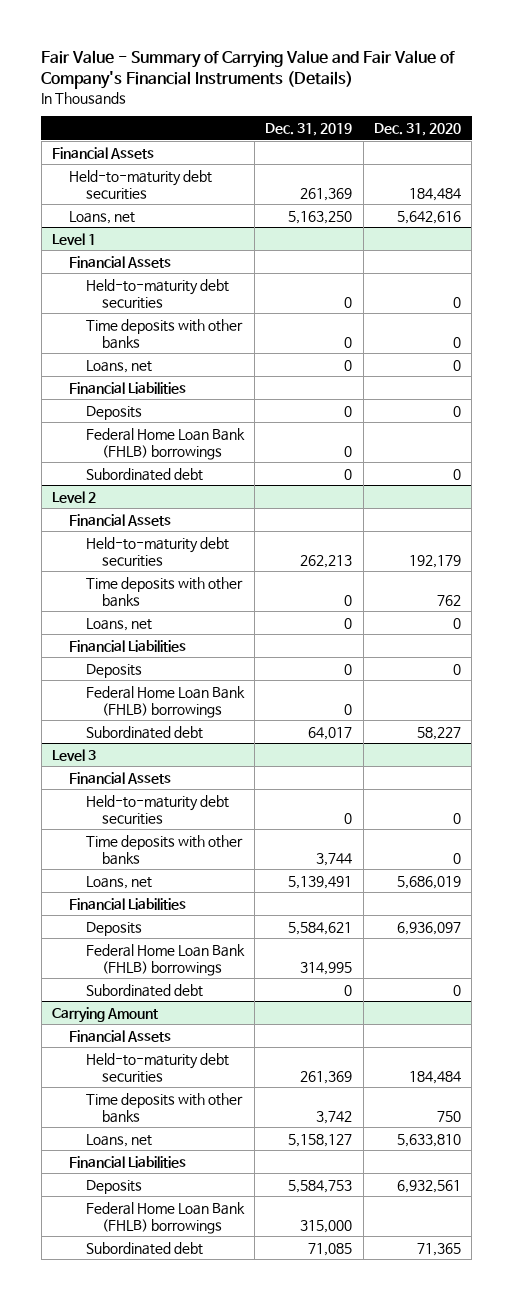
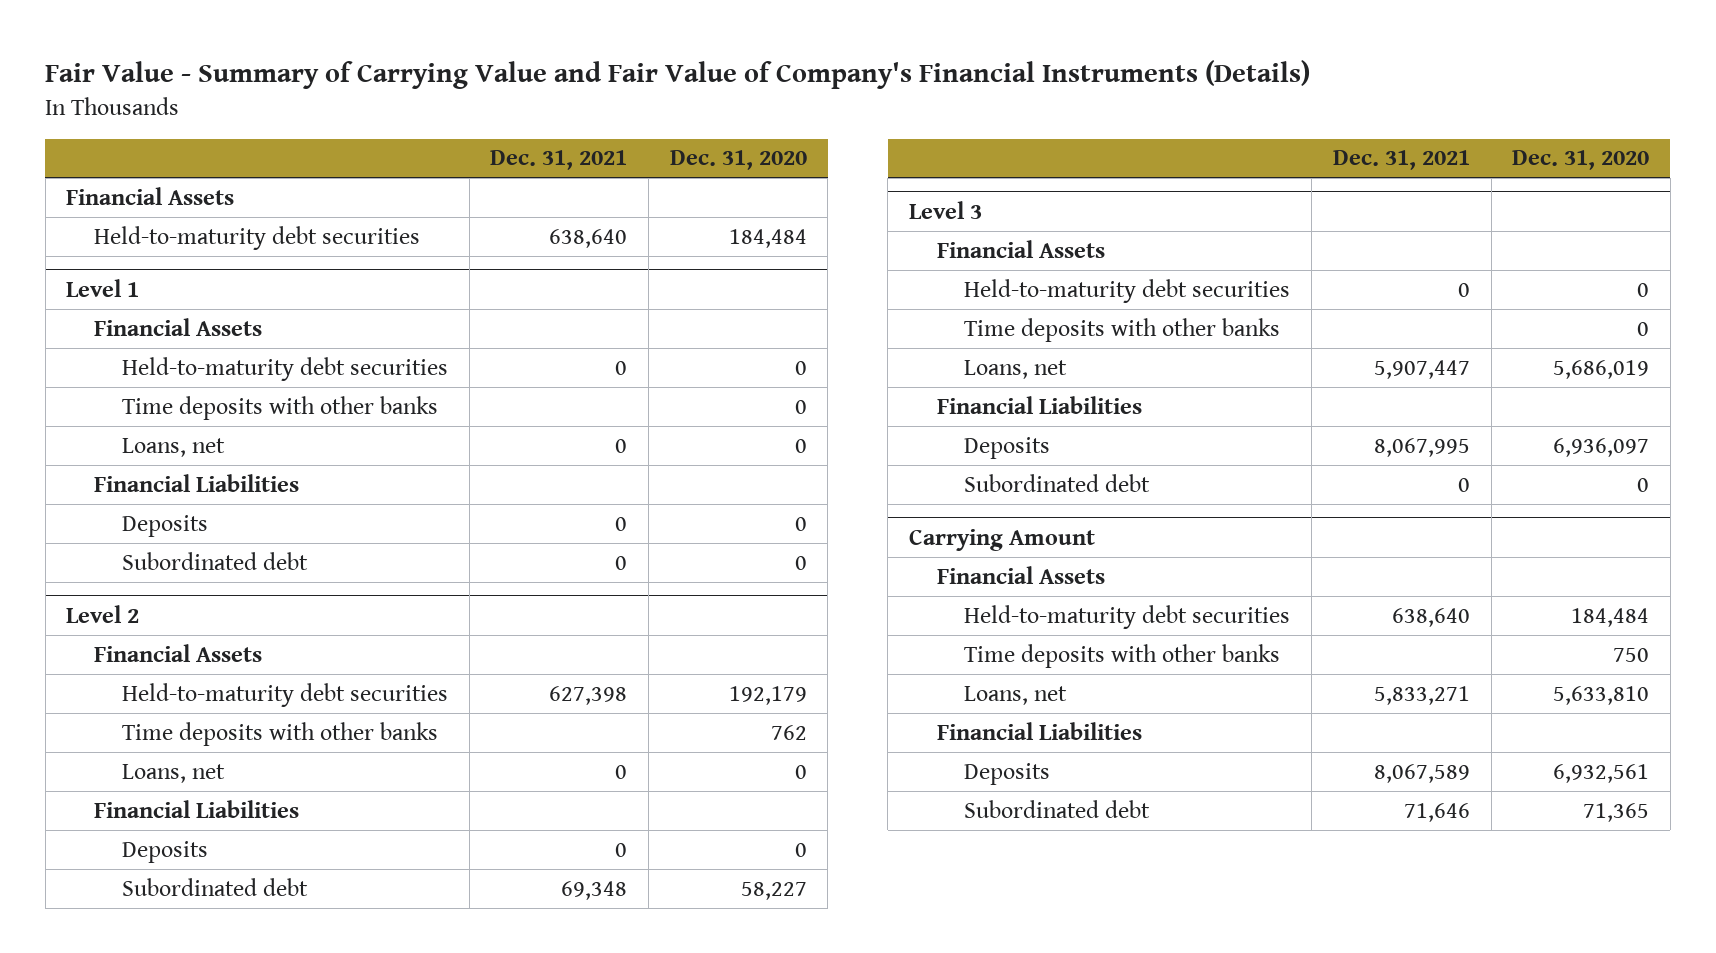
[265,123,353,137] Dec. 31, 2019 -> none
none -> [490,150,628,171] Dec. 31, 2021
[68,210,135,224] Loans, net -> none
[85,427,245,460] Federal Home Loan Bank (FHLB) borrowings -> none
[85,685,245,718] Federal Home Loan Bank (FHLB) borrowings -> none
[85,943,245,976] Federal Home Loan Bank (FHLB) borrowings -> none
[85,1201,245,1234] Federal Home Loan Bank (FHLB) borrowings -> none

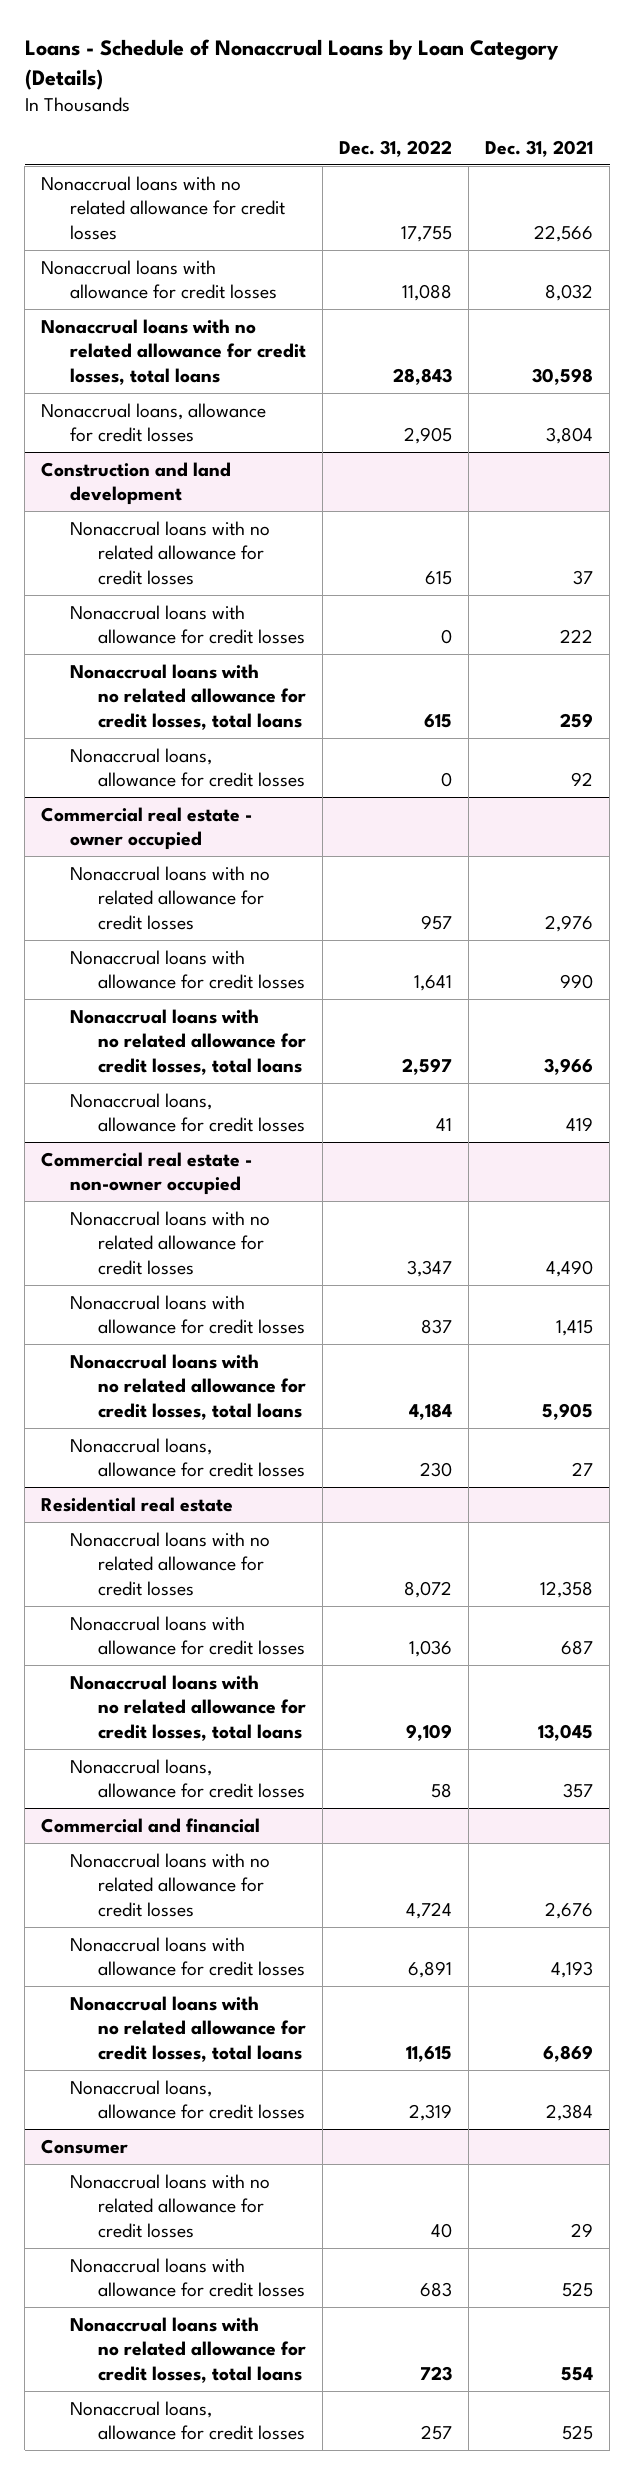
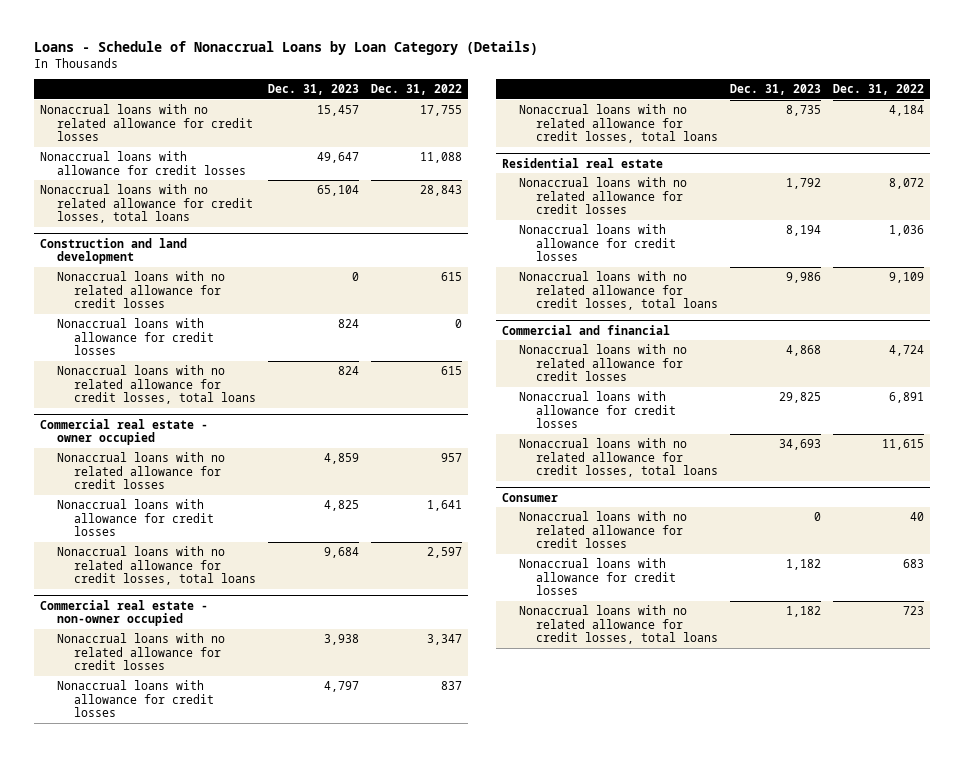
[485,139,594,157] Dec. 31, 2021 -> none
none -> [267,84,359,96] Dec. 31, 2023
[41,402,267,443] Nonaccrual loans, allowance for credit losses -> none
[69,747,305,788] Nonaccrual loans, allowance for credit losses -> none
[69,1092,305,1133] Nonaccrual loans, allowance for credit losses -> none
[69,1437,305,1478] Nonaccrual loans, allowance for credit losses -> none
[69,1758,305,1799] Nonaccrual loans, allowance for credit losses -> none
[69,2079,305,2120] Nonaccrual loans, allowance for credit losses -> none
[69,2400,305,2441] Nonaccrual loans, allowance for credit losses -> none

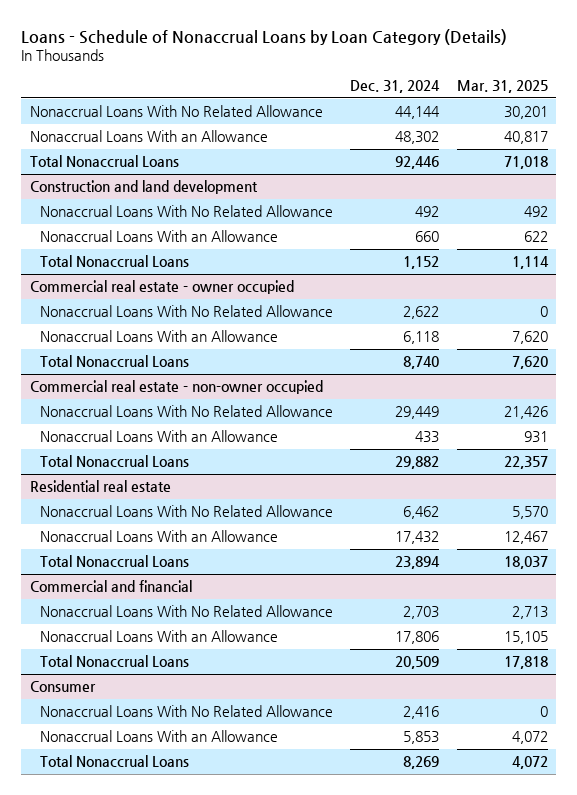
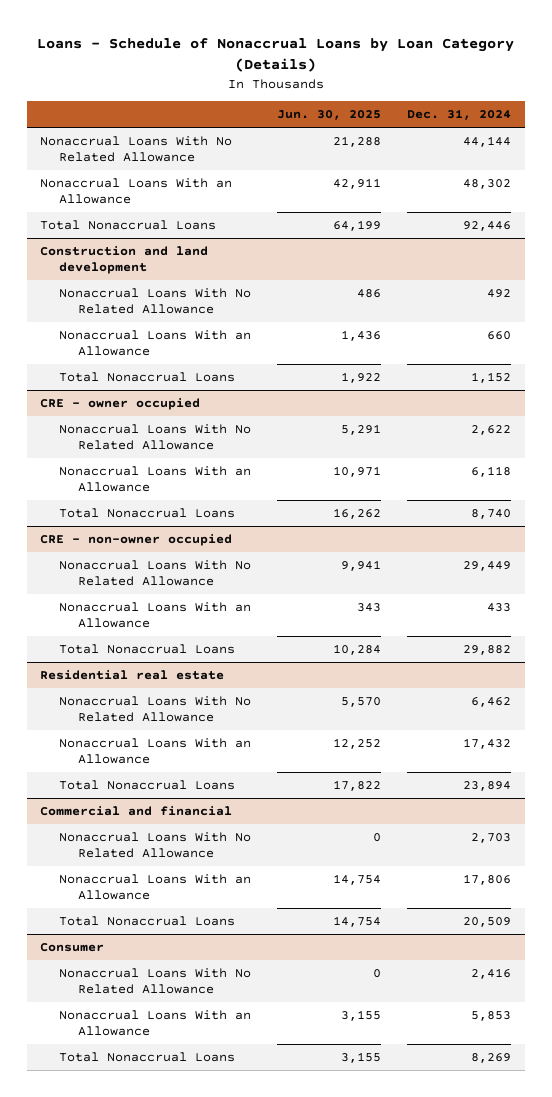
[456,80,548,94] Mar. 31, 2025 -> none
none -> [277,110,382,121] Jun. 30, 2025
[29,280,294,295] Commercial real estate - owner occupied -> [40,398,201,411] CRE - owner occupied
[29,380,323,395] Commercial real estate - non-owner occupied -> [40,534,233,547] CRE - non-owner occupied

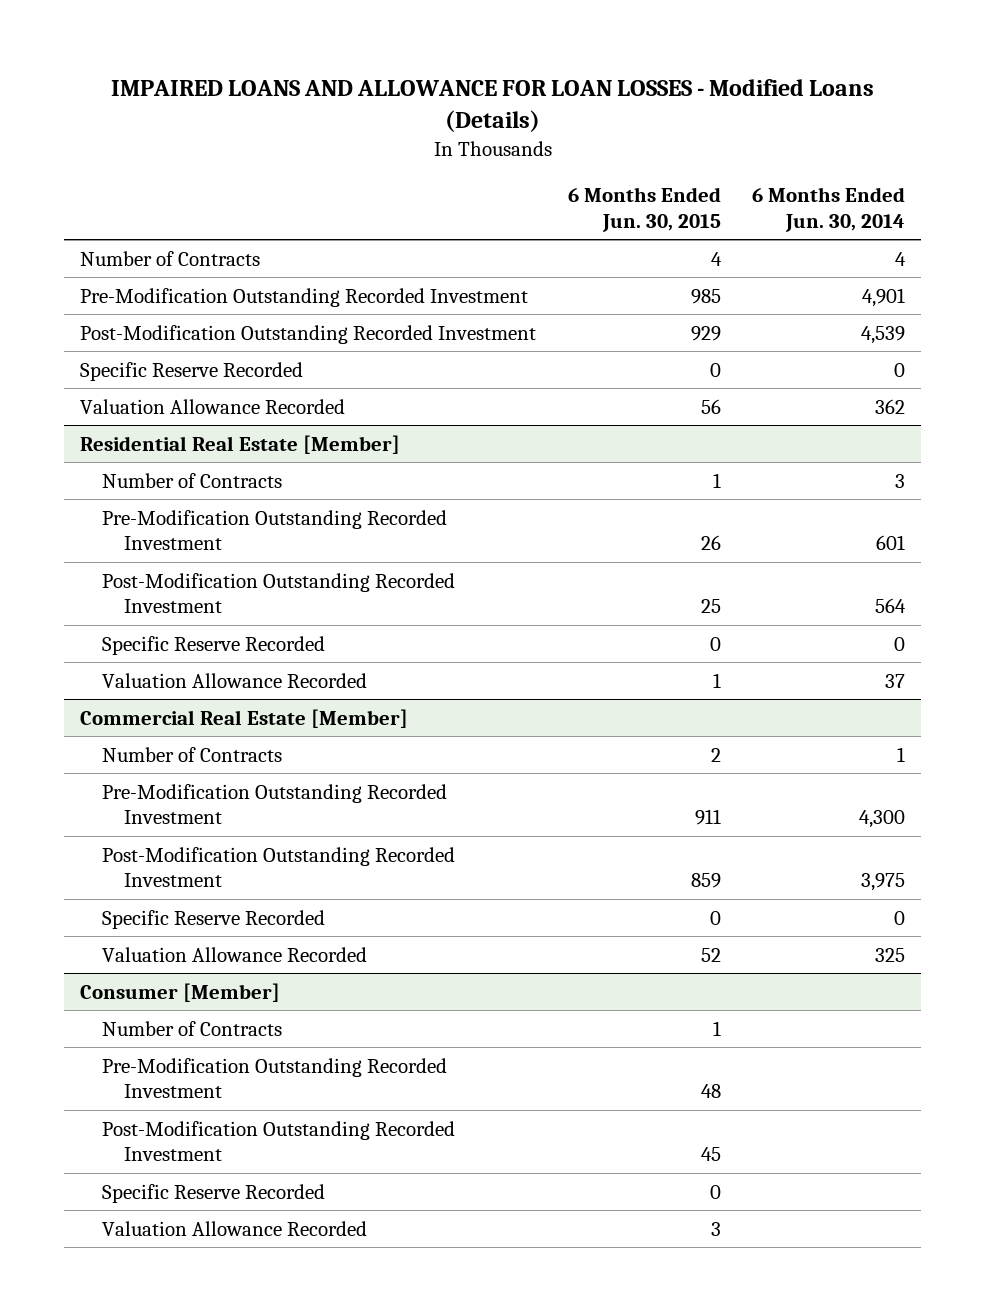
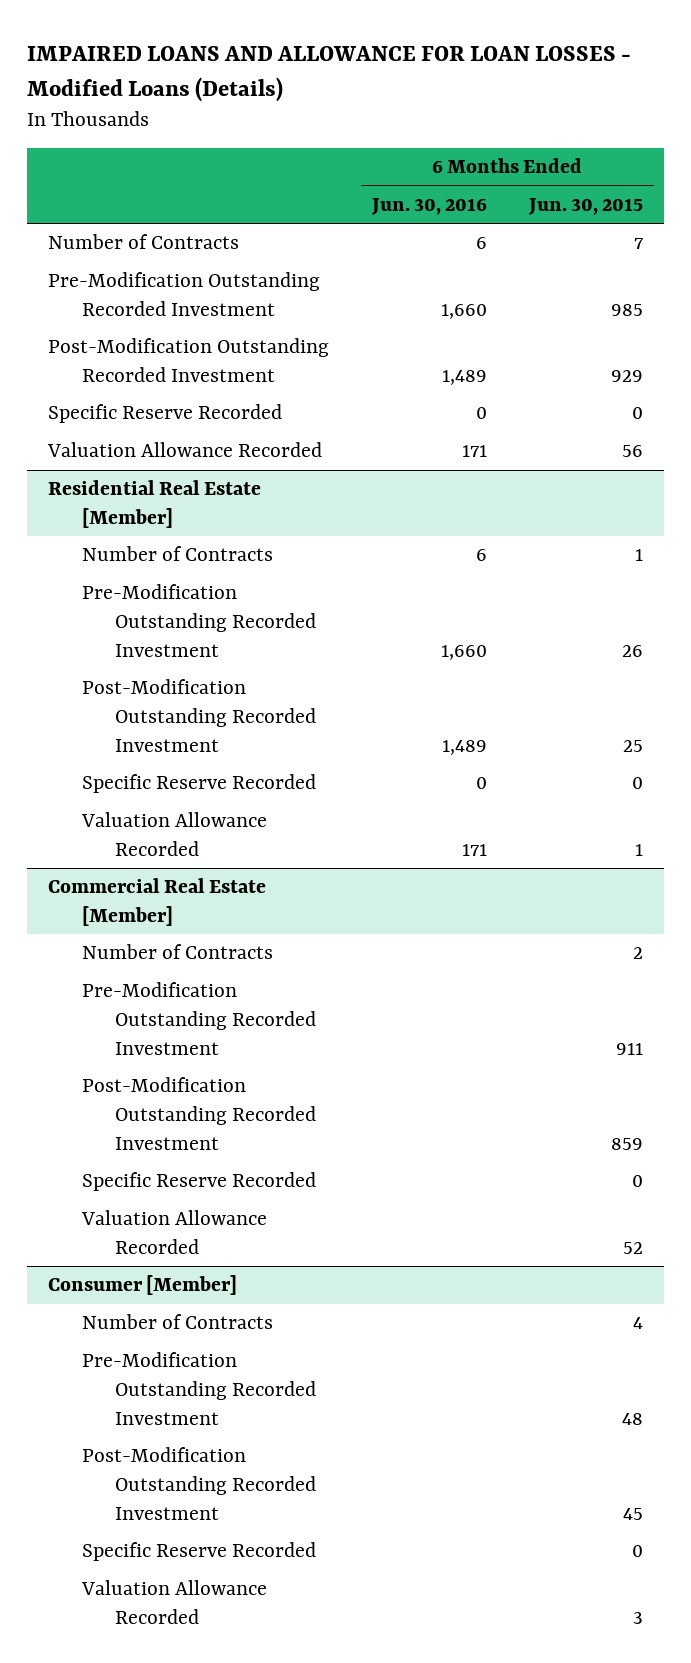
[752,187,906,232] 6 Months Ended Jun. 30, 2014 -> none
none -> [370,197,487,215] Jun. 30, 2016
[710,251,722,266] 4 -> [634,238,644,250] 7
[712,1020,721,1036] 1 -> [633,1317,644,1330] 4

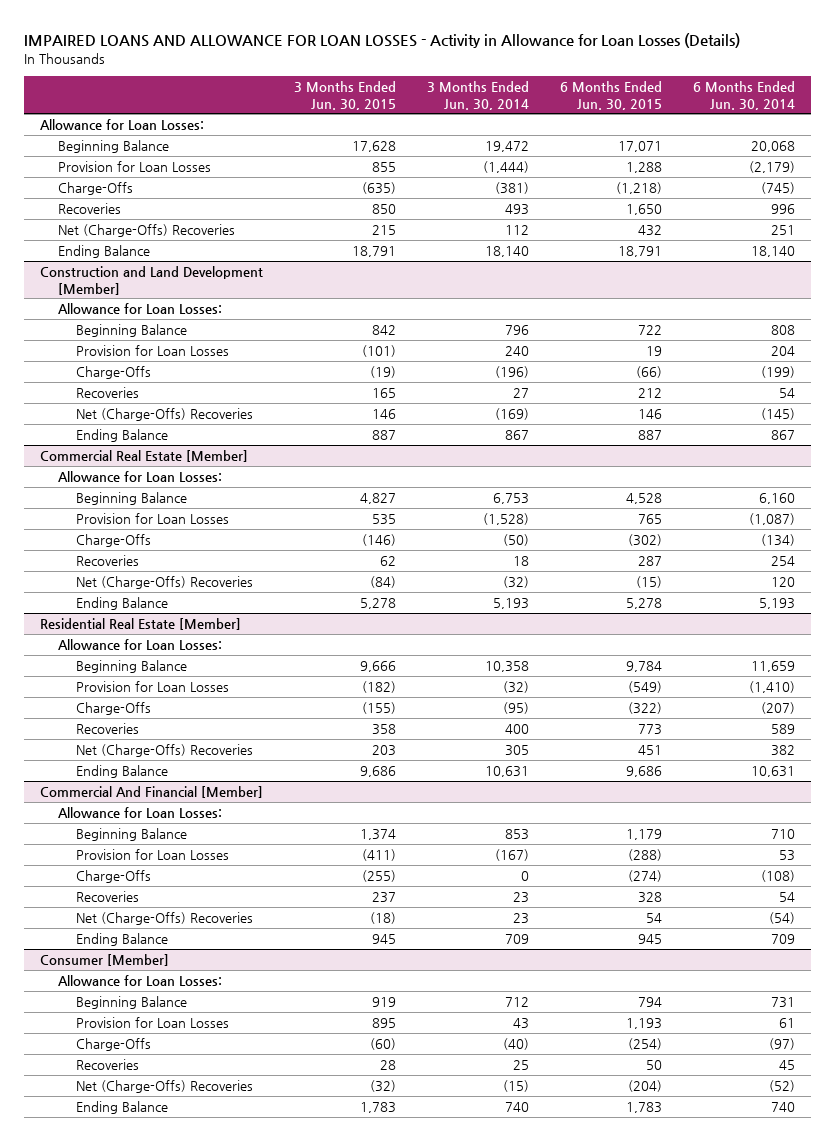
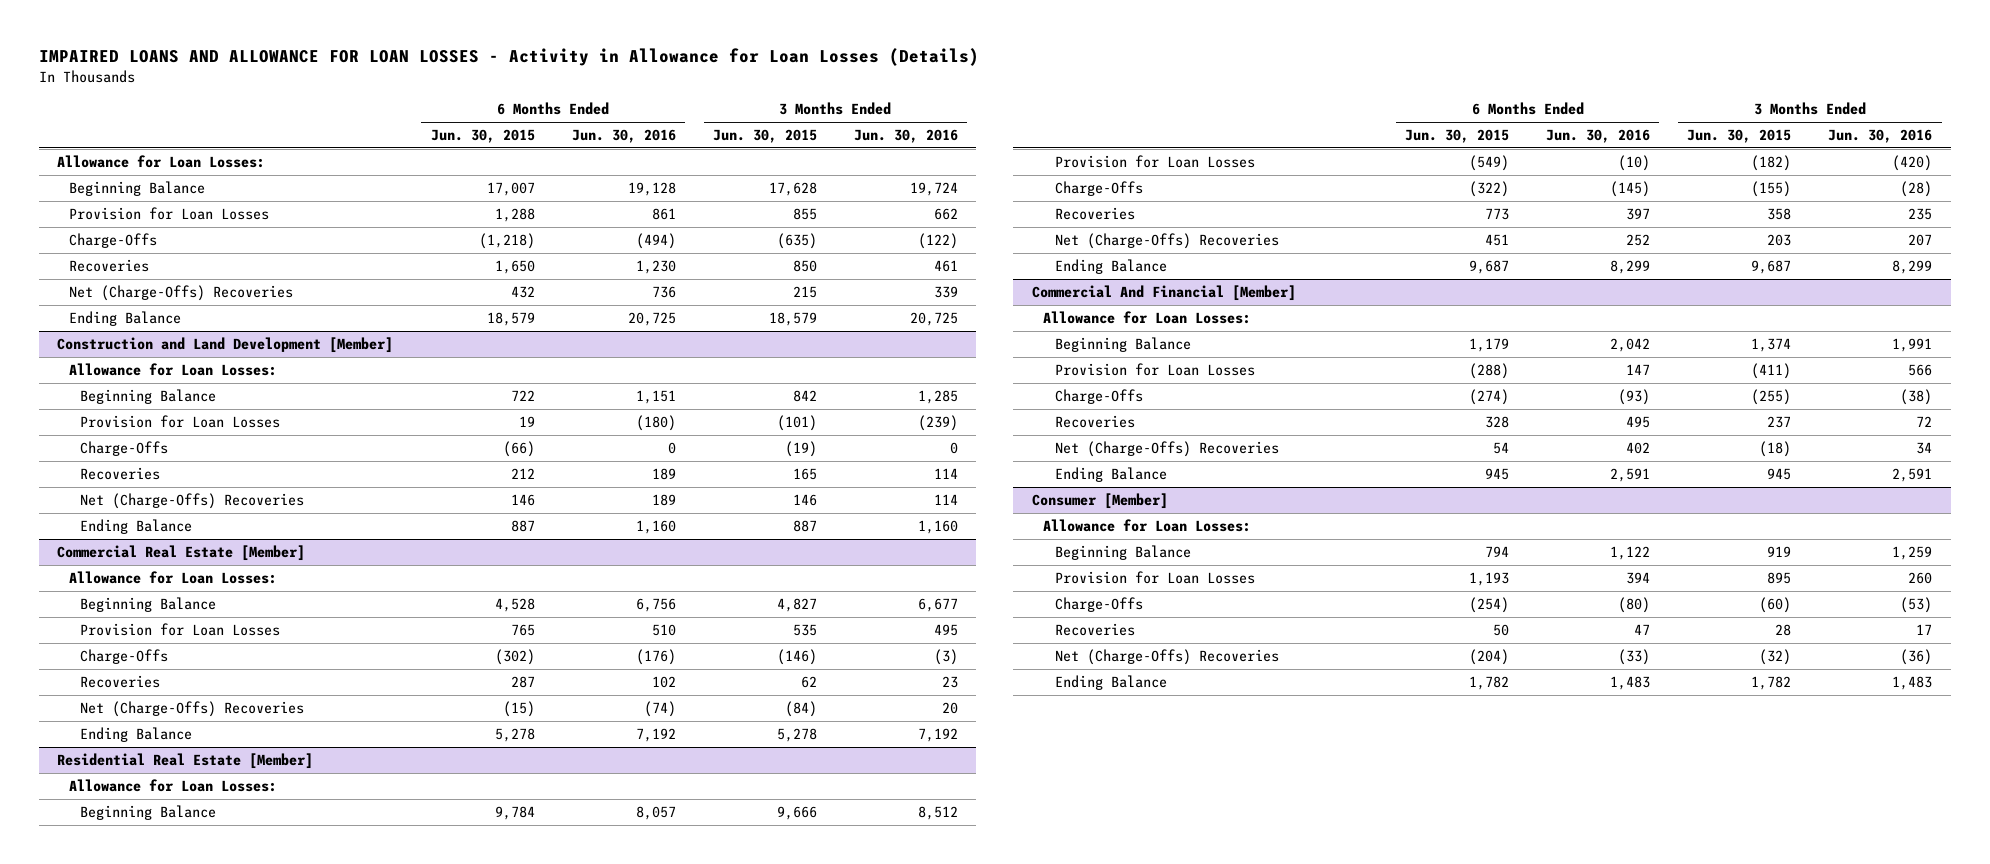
[426,80,529,110] 3 Months Ended Jun. 30, 2014 -> none
[692,80,795,110] 6 Months Ended Jun. 30, 2014 -> none
none -> [571,128,676,143] Jun. 30, 2016
none -> [853,128,958,143] Jun. 30, 2016
[617,140,662,152] 17,071 -> [486,181,535,196] 17,007
[351,245,396,257] 18,791 -> [768,311,817,326] 18,579
[617,245,662,257] 18,791 -> [486,311,535,326] 18,579
[359,765,396,777] 9,686 -> [1751,259,1792,274] 9,687
[625,765,662,777] 9,686 -> [1469,259,1510,274] 9,687
[359,1101,396,1113] 1,783 -> [1751,675,1792,690] 1,782
[625,1101,662,1113] 1,783 -> [1469,675,1510,690] 1,782

